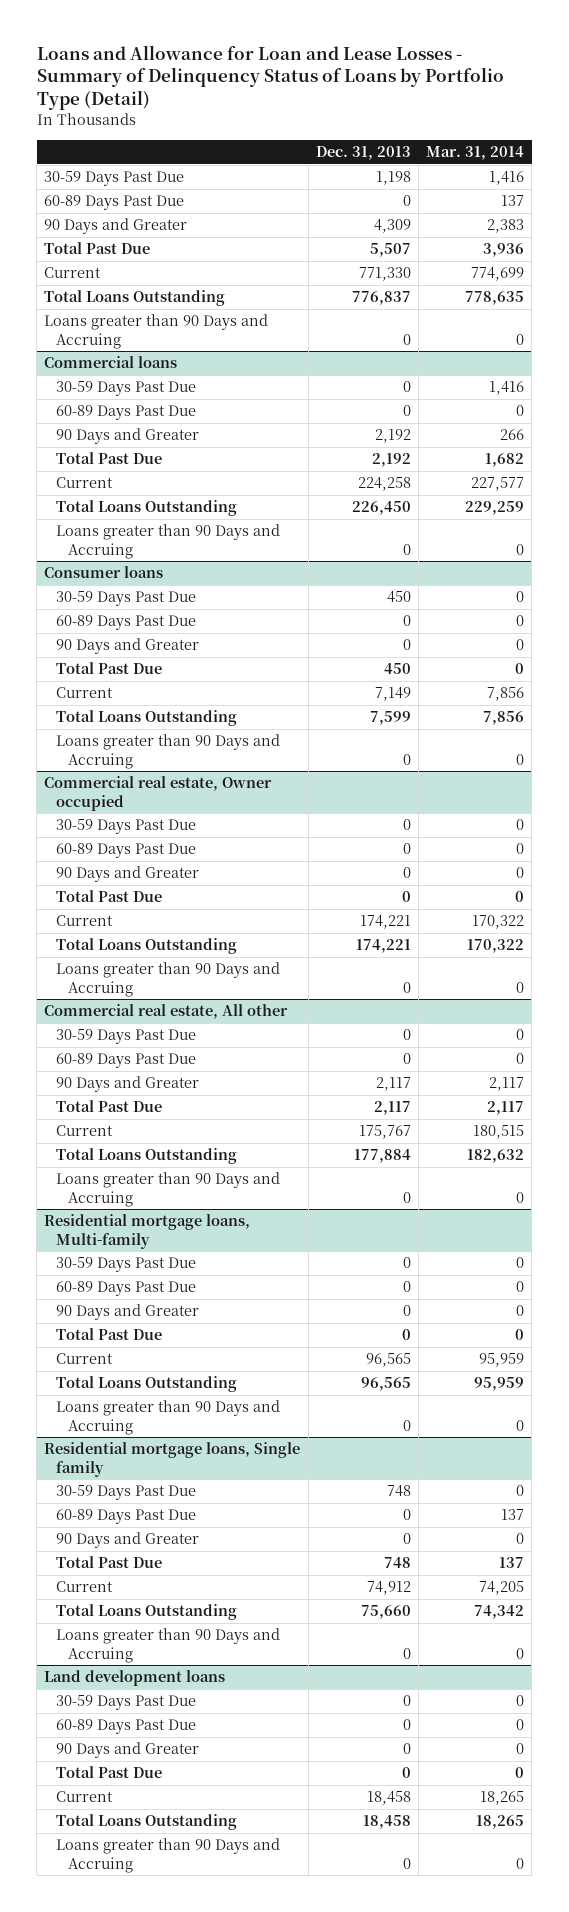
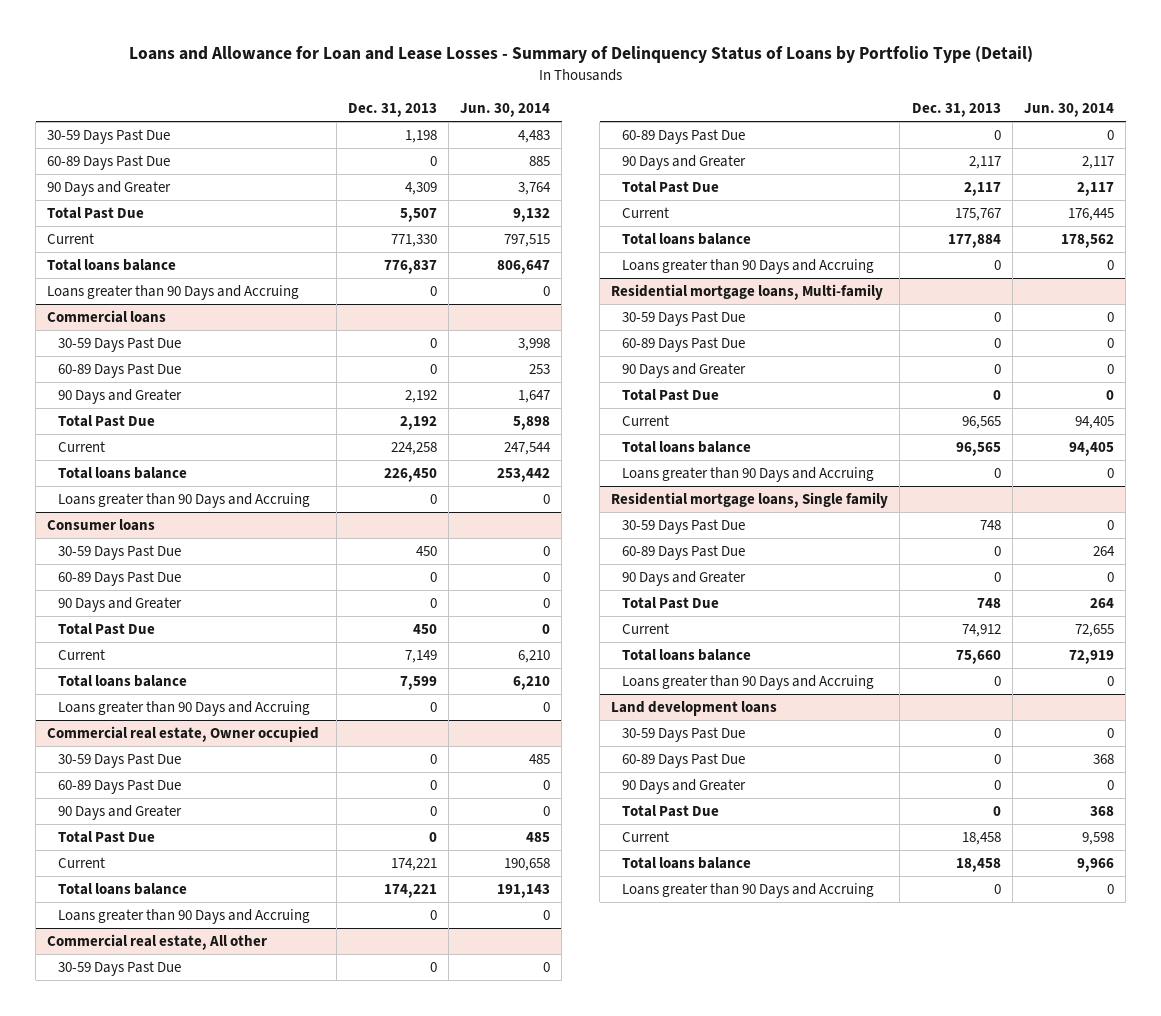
[426,146,525,161] Mar. 31, 2014 -> none
none -> [459,103,550,118] Jun. 30, 2014
[44,290,226,307] Total Loans Outstanding -> [47,259,177,272] Total loans balance
[56,500,238,517] Total Loans Outstanding -> [58,467,188,480] Total loans balance
[56,710,238,727] Total Loans Outstanding -> [58,675,188,688] Total loans balance
[56,938,238,955] Total Loans Outstanding -> [58,883,188,896] Total loans balance
[56,1148,238,1165] Total Loans Outstanding -> [622,233,752,246] Total loans balance
[56,1376,238,1393] Total Loans Outstanding -> [622,441,752,454] Total loans balance
[56,1604,238,1621] Total Loans Outstanding -> [622,649,752,662] Total loans balance
[56,1814,238,1831] Total Loans Outstanding -> [622,857,752,870] Total loans balance

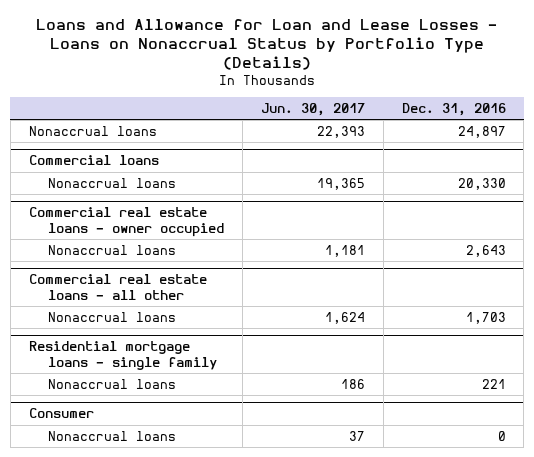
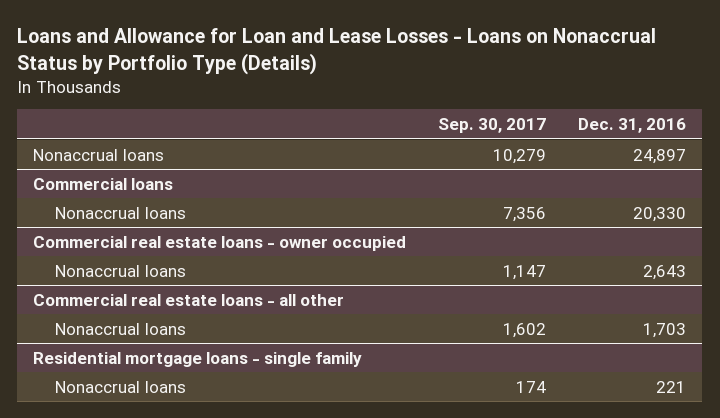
[260,102,365,116] Jun. 30, 2017 -> none
none -> [438,118,547,134] Sep. 30, 2017
[28,408,94,419] Consumer -> none
[48,430,177,441] Nonaccrual loans -> none

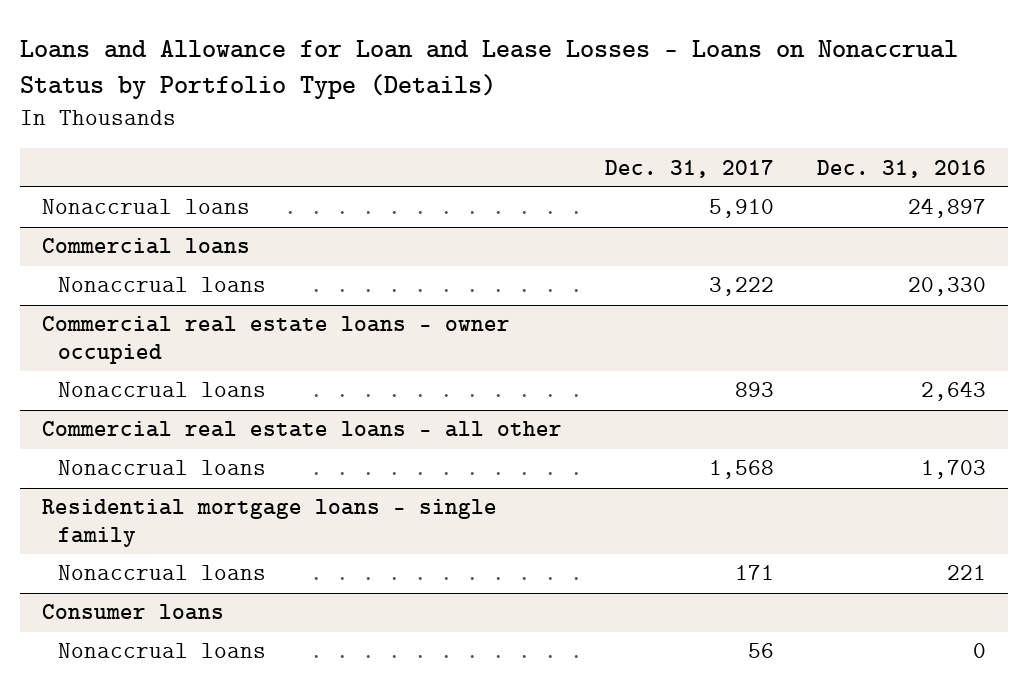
[438,118,547,134] Sep. 30, 2017 -> none
none -> [604,159,774,178] Dec. 31, 2017
none -> [41,604,224,621] Consumer loans
none -> [58,643,267,659] Nonaccrual loans

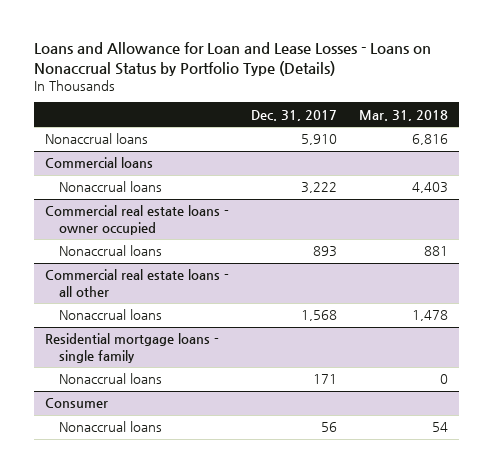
[817,159,987,178] Dec. 31, 2016 -> none
none -> [358,109,448,121] Mar. 31, 2018
[41,604,224,621] Consumer loans -> [44,398,108,409] Consumer

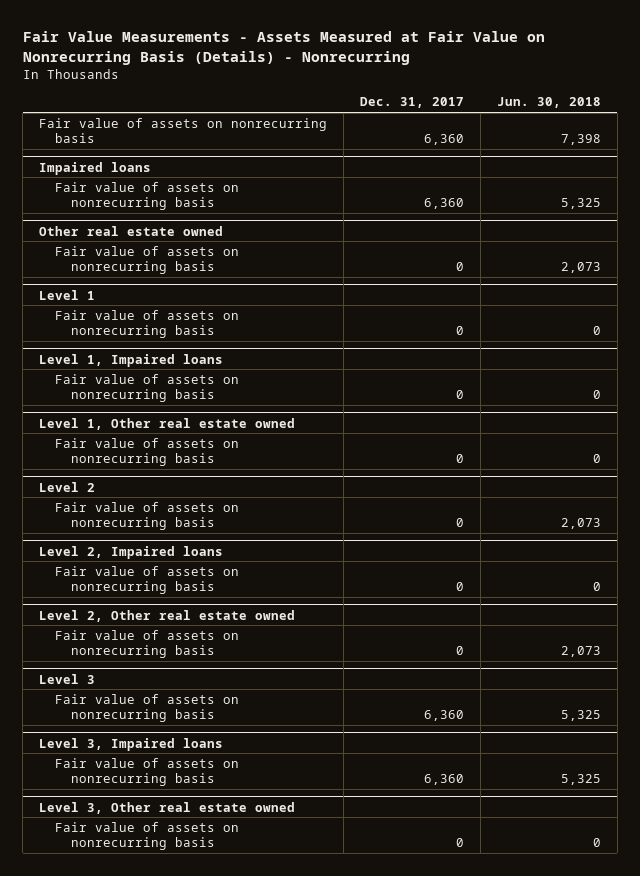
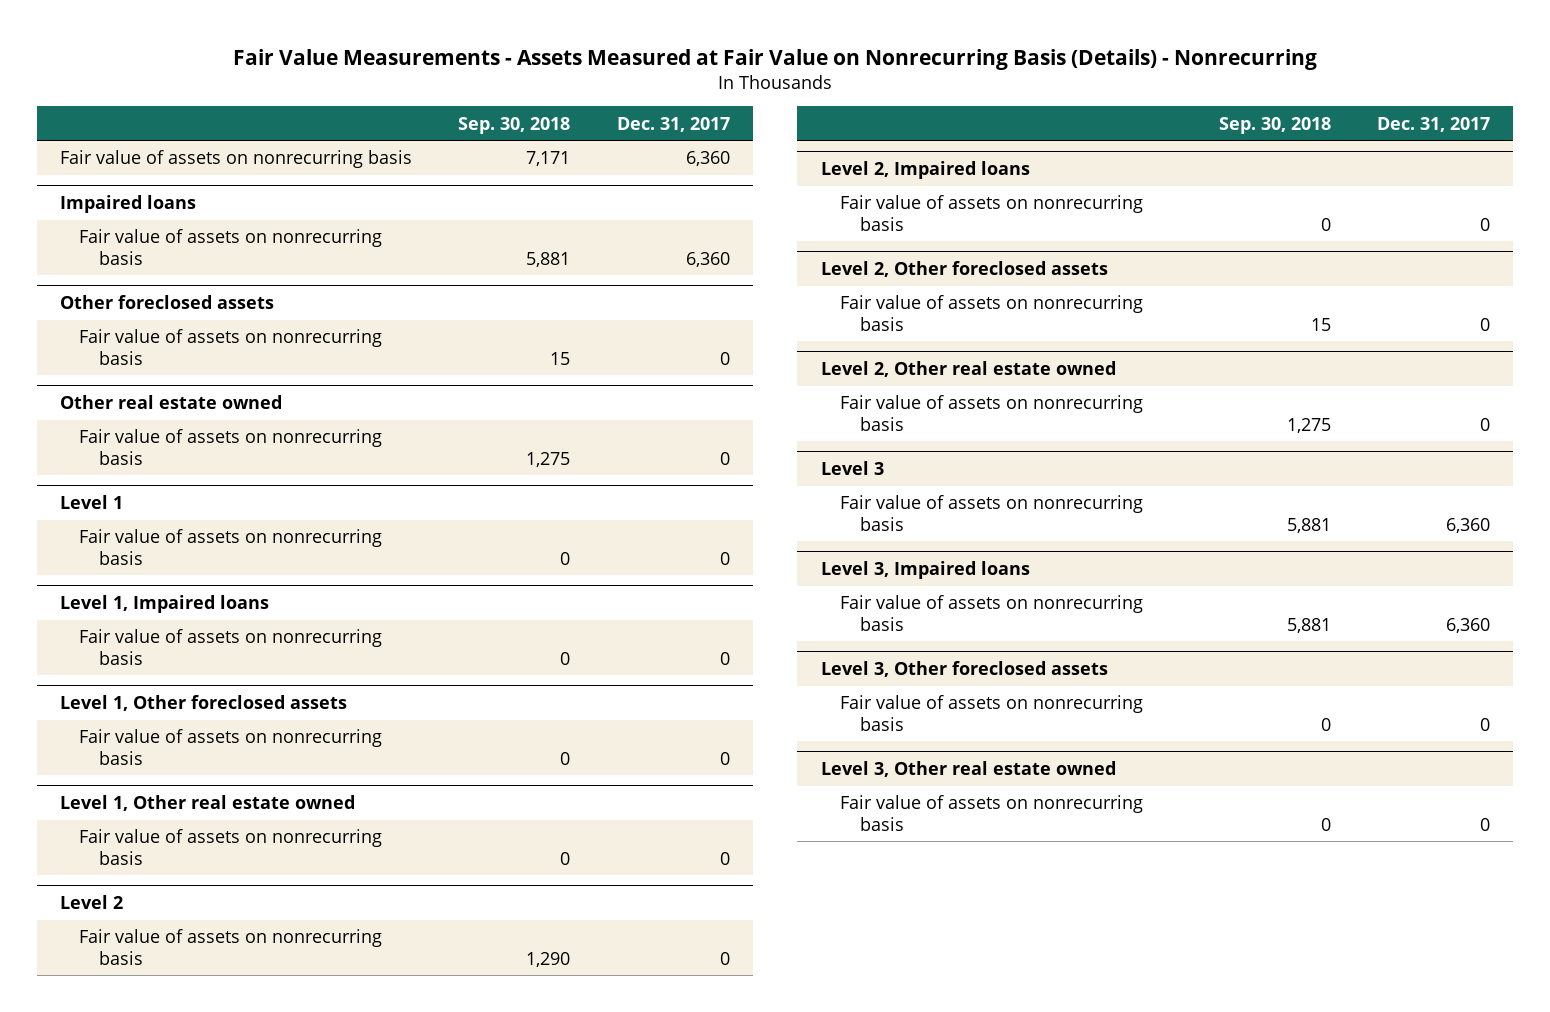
[496,97,601,109] Jun. 30, 2018 -> none
none -> [458,116,571,134] Sep. 30, 2018
none -> [60,295,275,310] Other foreclosed assets
none -> [79,329,383,365] Fair value of assets on nonrecurring basis
none -> [60,695,348,712] Level 1, Other foreclosed assets
none -> [79,729,383,765] Fair value of assets on nonrecurring basis
none -> [820,261,1108,278] Level 2, Other foreclosed assets
none -> [840,295,1144,331] Fair value of assets on nonrecurring basis
none -> [820,661,1108,678] Level 3, Other foreclosed assets
none -> [840,695,1144,731] Fair value of assets on nonrecurring basis

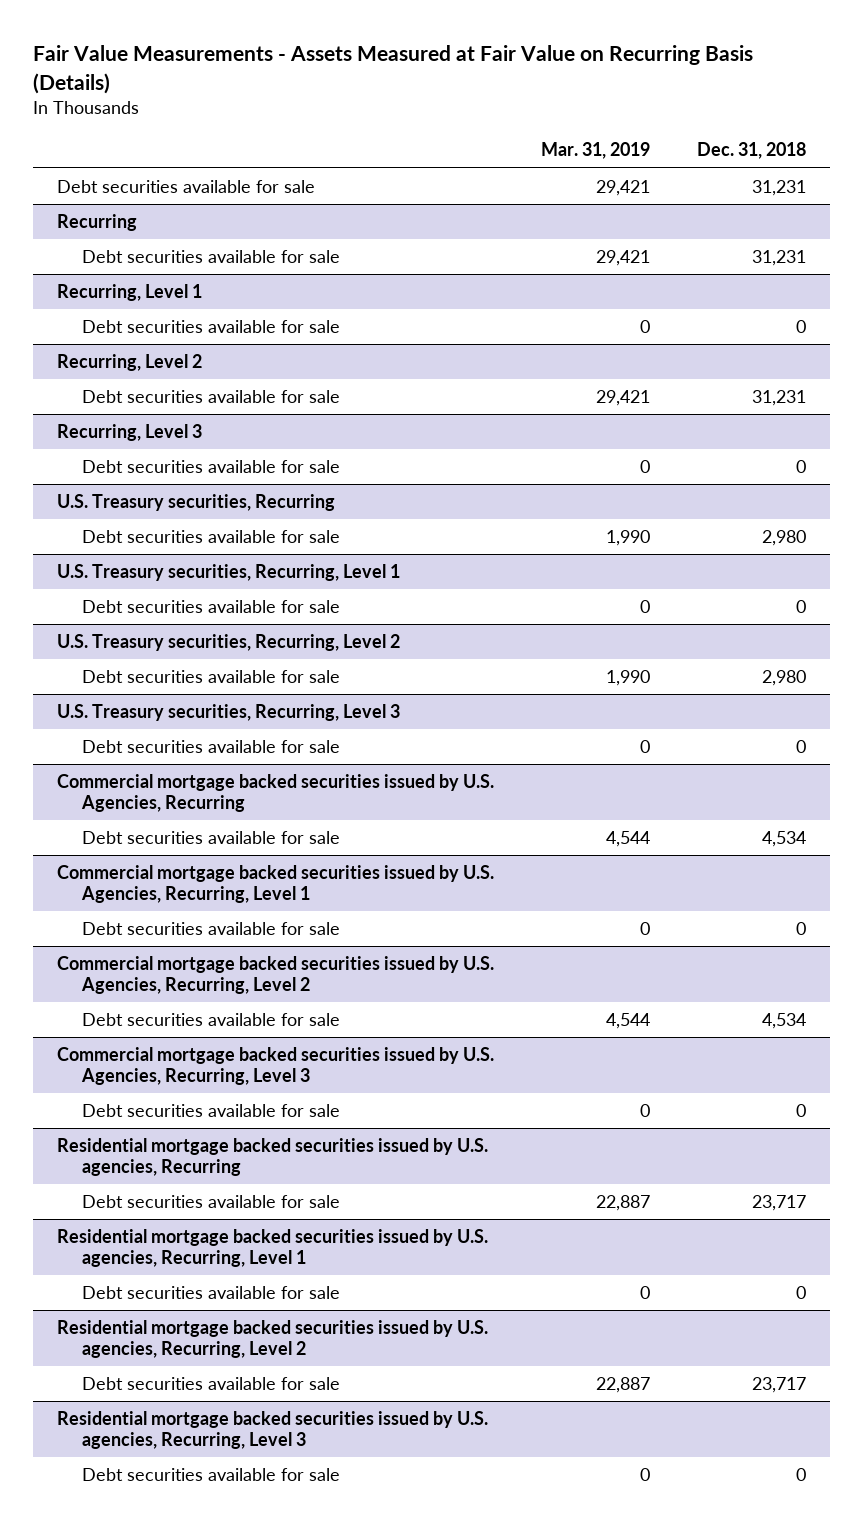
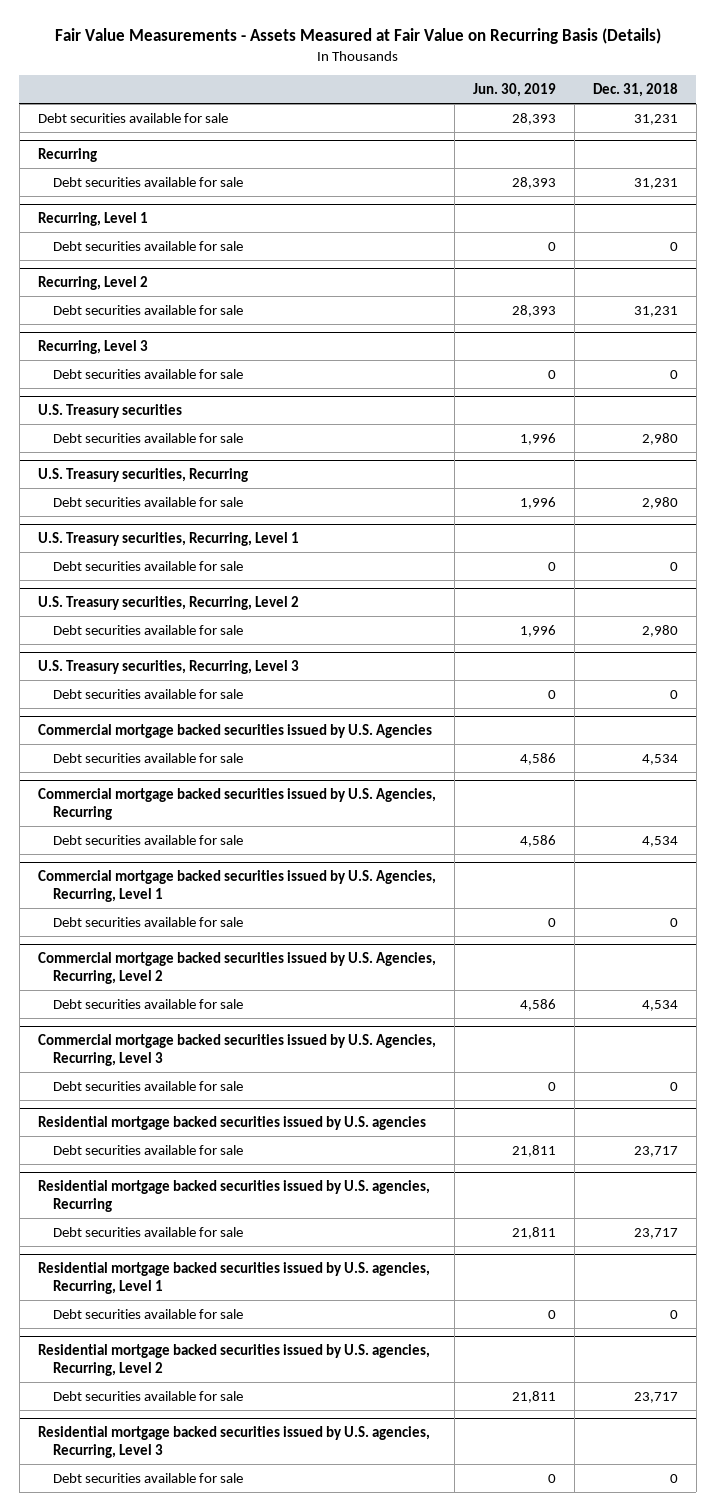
[540,142,650,160] Mar. 31, 2019 -> none
none -> [472,82,556,97] Jun. 30, 2019
none -> [37,404,182,419] U.S. Treasury securities
none -> [53,432,244,443] Debt securities available for sale
none -> [37,724,432,739] Commercial mortgage backed securities issued by U.S. Agencies
none -> [53,752,244,763] Debt securities available for sale
none -> [37,1116,426,1131] Residential mortgage backed securities issued by U.S. agencies
none -> [53,1144,244,1155] Debt securities available for sale

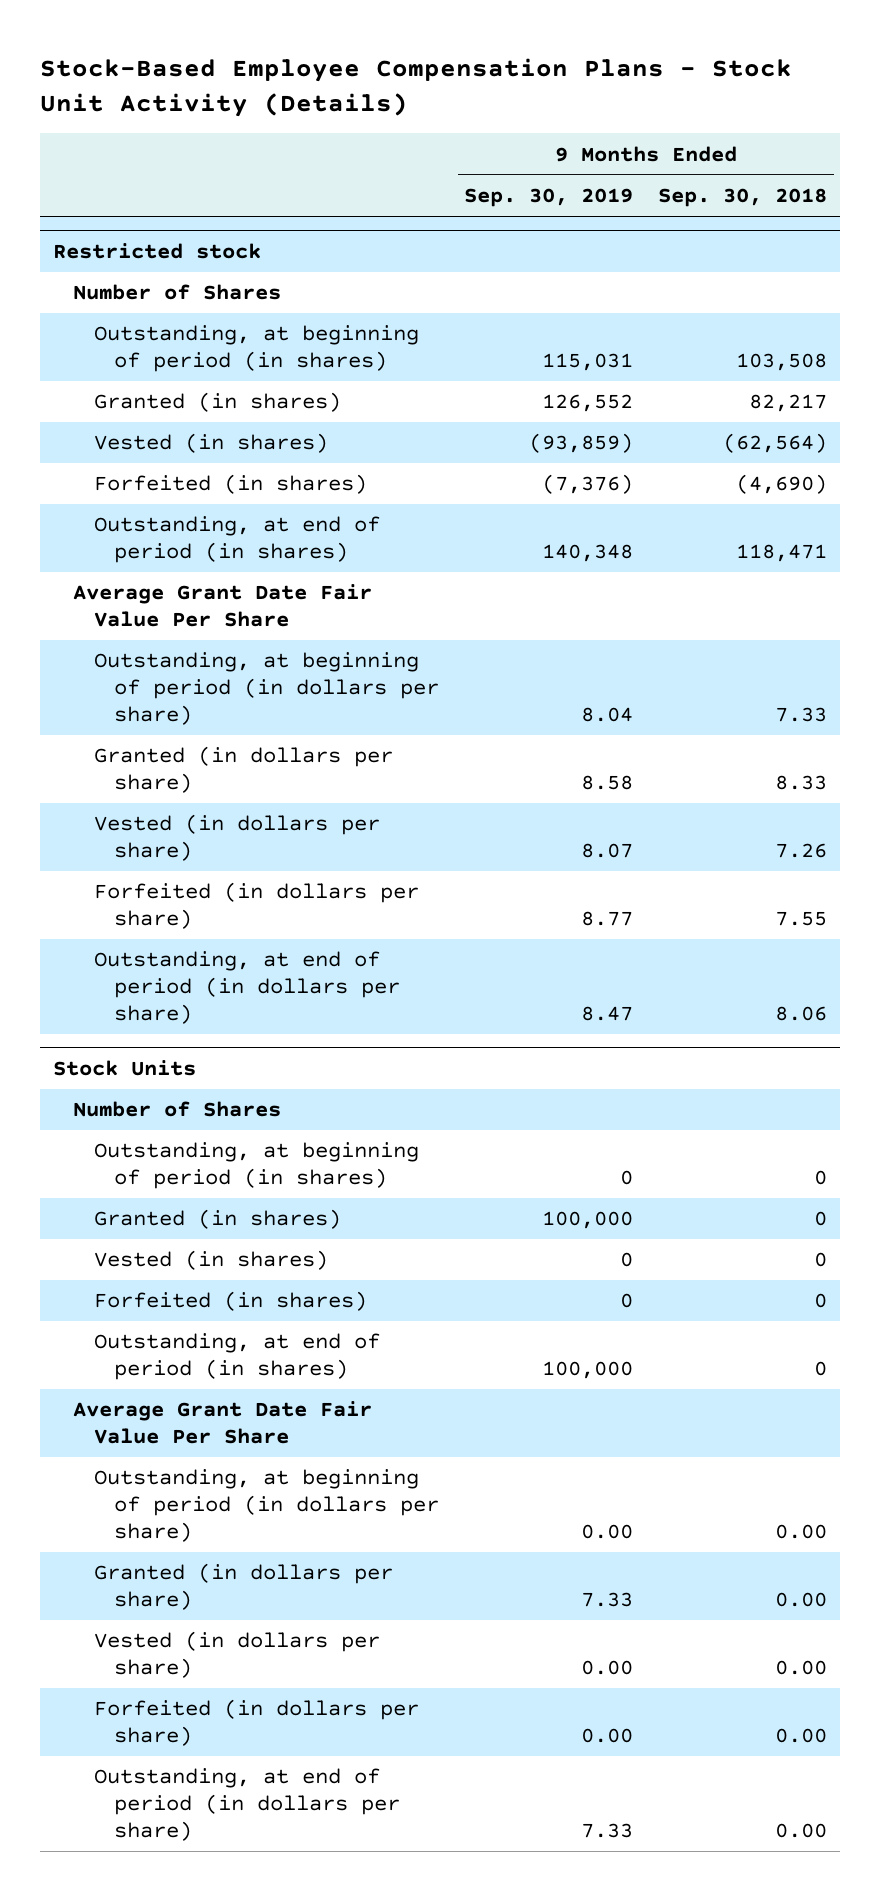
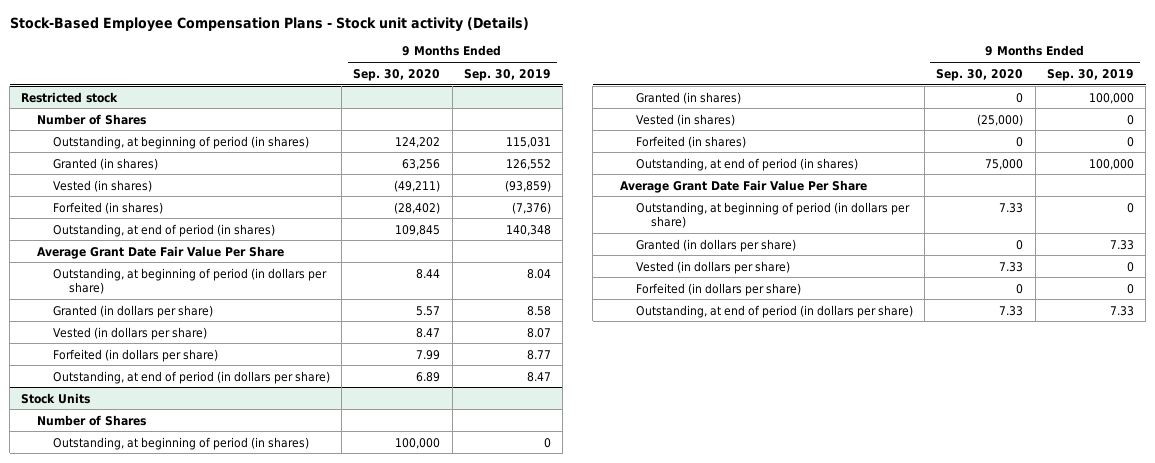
[40,57,793,117] Stock-Based Employee Compensation Plans - Stock Unit Activity (Details) -> [9,16,529,32] Stock-Based Employee Compensation Plans - Stock unit activity (Details)
[658,188,828,208] Sep. 30, 2018 -> none
none -> [353,68,441,81] Sep. 30, 2020
[581,1523,634,1539] 0.00 -> [1127,202,1135,213] 0
[581,1660,634,1676] 0.00 -> [1127,261,1135,272] 0
[581,1728,634,1744] 0.00 -> [1127,283,1135,294] 0

